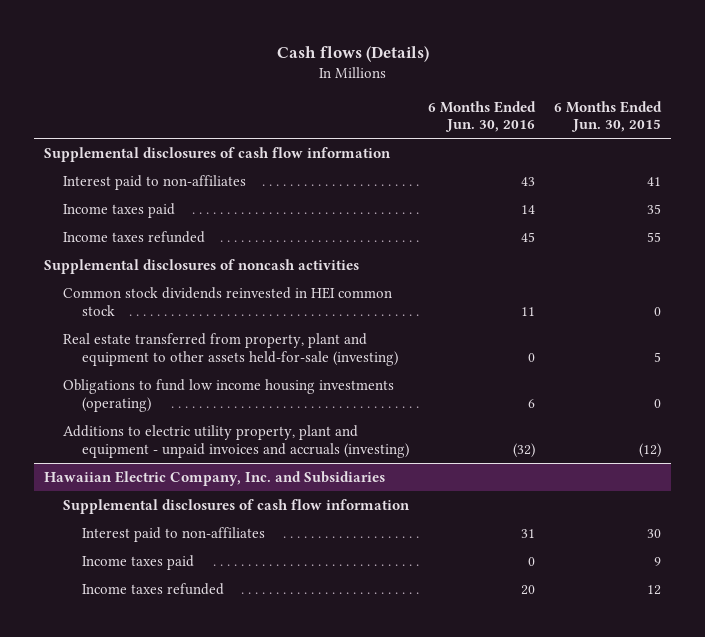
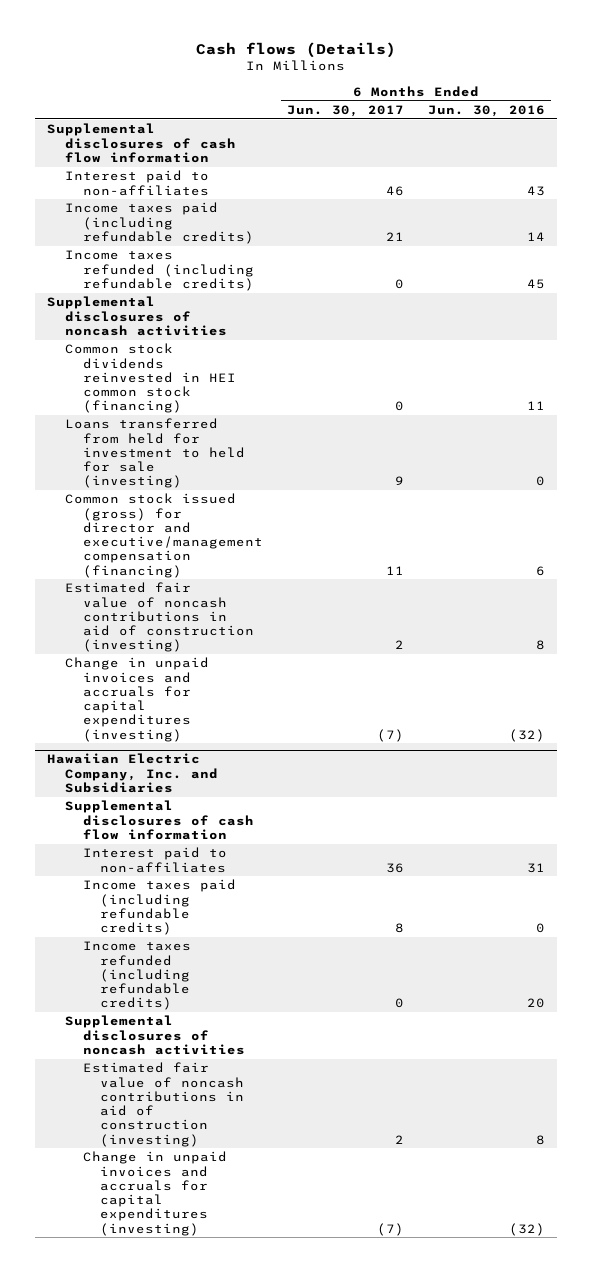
[554,100,663,133] 6 Months Ended Jun. 30, 2015 -> none
none -> [286,105,404,118] Jun. 30, 2017
[63,202,176,218] Income taxes paid -> [64,202,254,244] Income taxes paid (including refundable credits)
[63,230,206,243] Income taxes refunded -> [64,250,254,291] Income taxes refunded (including refundable credits)
[63,332,399,366] Real estate transferred from property, plant and equipment to other assets held-for-sale (investing) -> none
[63,378,395,412] Obligations to fund low income housing investments (operating) -> none
[63,286,393,316] Common stock dividends reinvested in HEI common stock -> [64,343,236,414] Common stock dividends reinvested in HEI common stock (financing)
none -> [64,418,245,489] Loans transferred from held for investment to held for sale (investing)
none -> [64,493,263,578] Common stock issued (gross) for director and executive/management compensation (financing)
none -> [64,582,254,653] Estimated fair value of noncash contributions in aid of construction (investing)
[63,424,410,458] Additions to electric utility property, plant and equipment - unpaid invoices and accruals (investing) -> [64,657,209,742] Change in unpaid invoices and accruals for capital expenditures (investing)
[82,554,195,570] Income taxes paid -> [82,879,236,936] Income taxes paid (including refundable credits)
[82,582,225,595] Income taxes refunded -> [82,941,191,1011] Income taxes refunded (including refundable credits)
none -> [64,1015,245,1055] Supplemental disclosures of noncash activities
none -> [82,1062,245,1147] Estimated fair value of noncash contributions in aid of construction (investing)
none -> [82,1151,227,1236] Change in unpaid invoices and accruals for capital expenditures (investing)

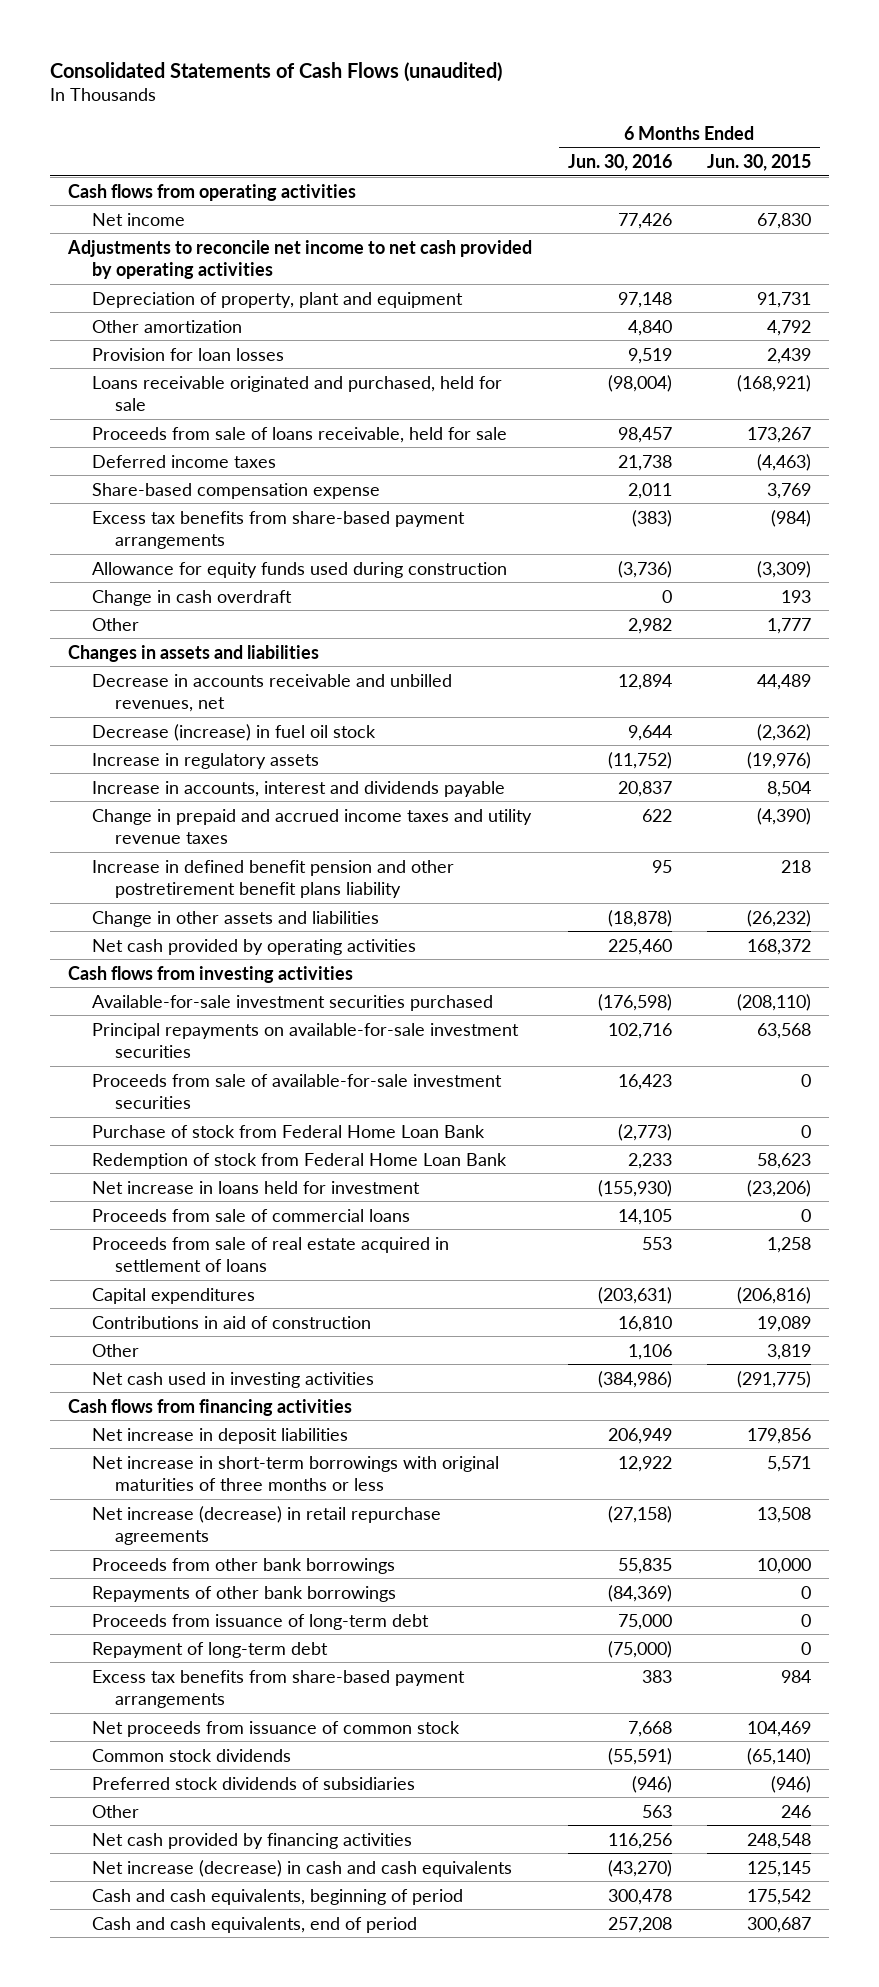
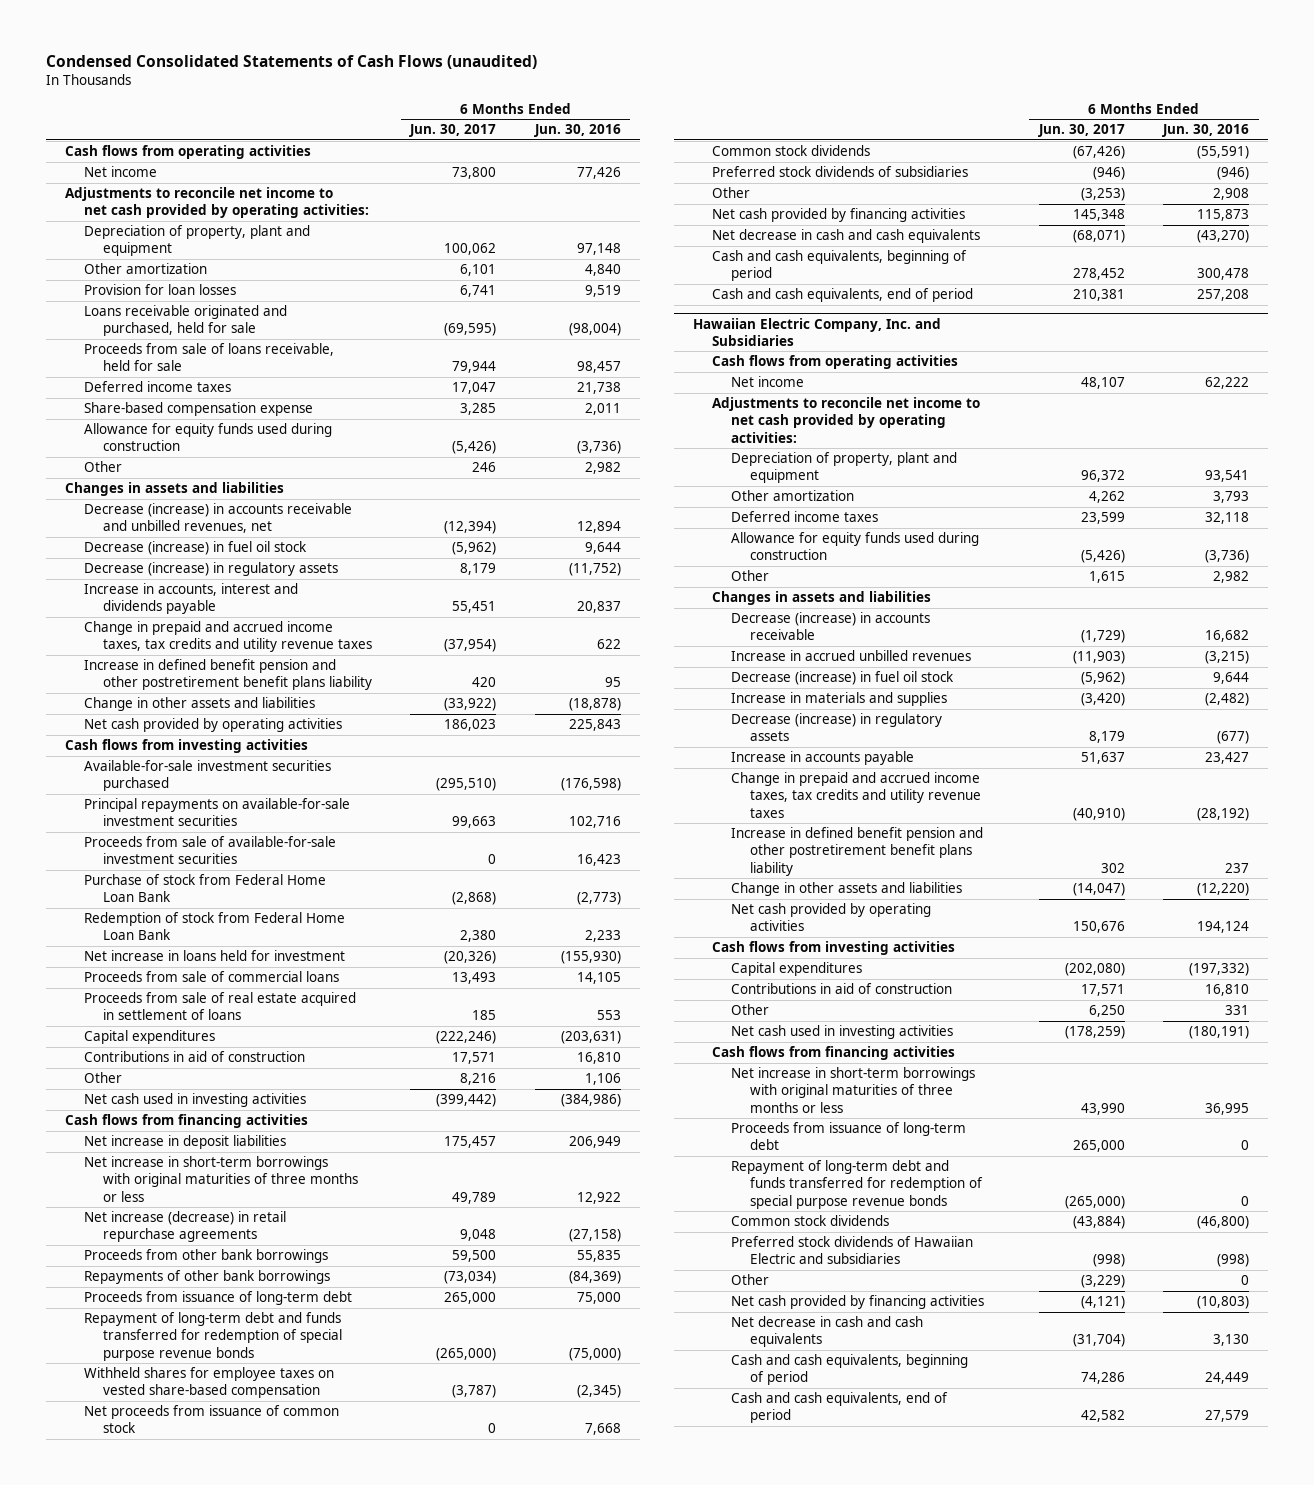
[50,61,503,82] Consolidated Statements of Cash Flows (unaudited) -> [45,54,537,69] Condensed Consolidated Statements of Cash Flows (unaudited)
[707,154,812,172] Jun. 30, 2015 -> none
none -> [409,124,497,138] Jun. 30, 2017
[67,239,533,280] Adjustments to reconcile net income to net cash provided by operating activities -> [64,187,369,219] Adjustments to reconcile net income to net cash provided by operating activities:
[91,510,465,550] Excess tax benefits from share-based payment arrangements -> none
[91,589,292,606] Change in cash overdraft -> none
[91,673,452,713] Decrease in accounts receivable and unbilled revenues, net -> [83,503,352,534] Decrease (increase) in accounts receivable and unbilled revenues, net
[91,752,319,769] Increase in regulatory assets -> [83,562,338,577] Decrease (increase) in regulatory assets
[91,808,532,845] Change in prepaid and accrued income taxes and utility revenue taxes -> [83,621,372,653] Change in prepaid and accrued income taxes, tax credits and utility revenue taxes
[607,938,672,955] 225,460 -> [568,719,621,732] 225,843
[91,1669,465,1709] Excess tax benefits from share-based payment arrangements -> none
[91,1641,328,1658] Repayment of long-term debt -> [83,1312,342,1361] Repayment of long-term debt and funds transferred for redemption of special purpose revenue bonds
none -> [83,1367,334,1399] Withheld shares for employee taxes on vested share-based compensation
[641,1804,672,1818] 563 -> [1213,188,1250,201] 2,908
[607,1832,672,1849] 116,256 -> [1197,209,1250,222] 115,873
[91,1859,512,1877] Net increase (decrease) in cash and cash equivalents -> [712,229,981,244] Net decrease in cash and cash equivalents
none -> [693,317,942,347] Hawaiian Electric Company, Inc. and Subsidiaries
none -> [712,355,959,370] Cash flows from operating activities
none -> [731,376,805,388] Net income
none -> [712,397,981,443] Adjustments to reconcile net income to net cash provided by operating activities:
none -> [731,452,958,484] Depreciation of property, plant and equipment
none -> [731,490,855,502] Other amortization
none -> [731,511,879,523] Deferred income taxes
none -> [731,532,980,561] Allowance for equity funds used during construction
none -> [731,570,770,582] Other
none -> [712,591,932,606] Changes in assets and liabilities
none -> [731,612,931,641] Decrease (increase) in accounts receivable
none -> [731,650,972,662] Increase in accrued unbilled revenues
none -> [731,671,955,686] Decrease (increase) in fuel oil stock
none -> [731,692,948,707] Increase in materials and supplies
none -> [731,713,943,742] Decrease (increase) in regulatory assets
none -> [731,751,915,766] Increase in accounts payable
none -> [731,772,982,818] Change in prepaid and accrued income taxes, tax credits and utility revenue taxes
none -> [731,827,984,876] Increase in defined benefit pension and other postretirement benefit plans liability
none -> [731,882,963,897] Change in other assets and liabilities
none -> [731,903,932,932] Net cash provided by operating activities
none -> [712,941,956,956] Cash flows from investing activities
none -> [731,962,863,977] Capital expenditures
none -> [731,983,953,995] Contributions in aid of construction
none -> [731,1004,770,1016] Other
none -> [731,1025,954,1040] Net cash used in investing activities
none -> [712,1046,956,1061] Cash flows from financing activities
none -> [731,1067,976,1113] Net increase in short-term borrowings with original maturities of three months or less
none -> [731,1122,967,1151] Proceeds from issuance of long-term debt
none -> [731,1160,984,1209] Repayment of long-term debt and funds transferred for redemption of special purpose revenue bonds
none -> [731,1215,890,1227] Common stock dividends
none -> [731,1236,974,1265] Preferred stock dividends of Hawaiian Electric and subsidiaries
none -> [731,1274,770,1286] Other
none -> [731,1295,985,1310] Net cash provided by financing activities
none -> [731,1316,924,1348] Net decrease in cash and cash equivalents
none -> [731,1354,969,1386] Cash and cash equivalents, beginning of period
none -> [731,1392,949,1424] Cash and cash equivalents, end of period

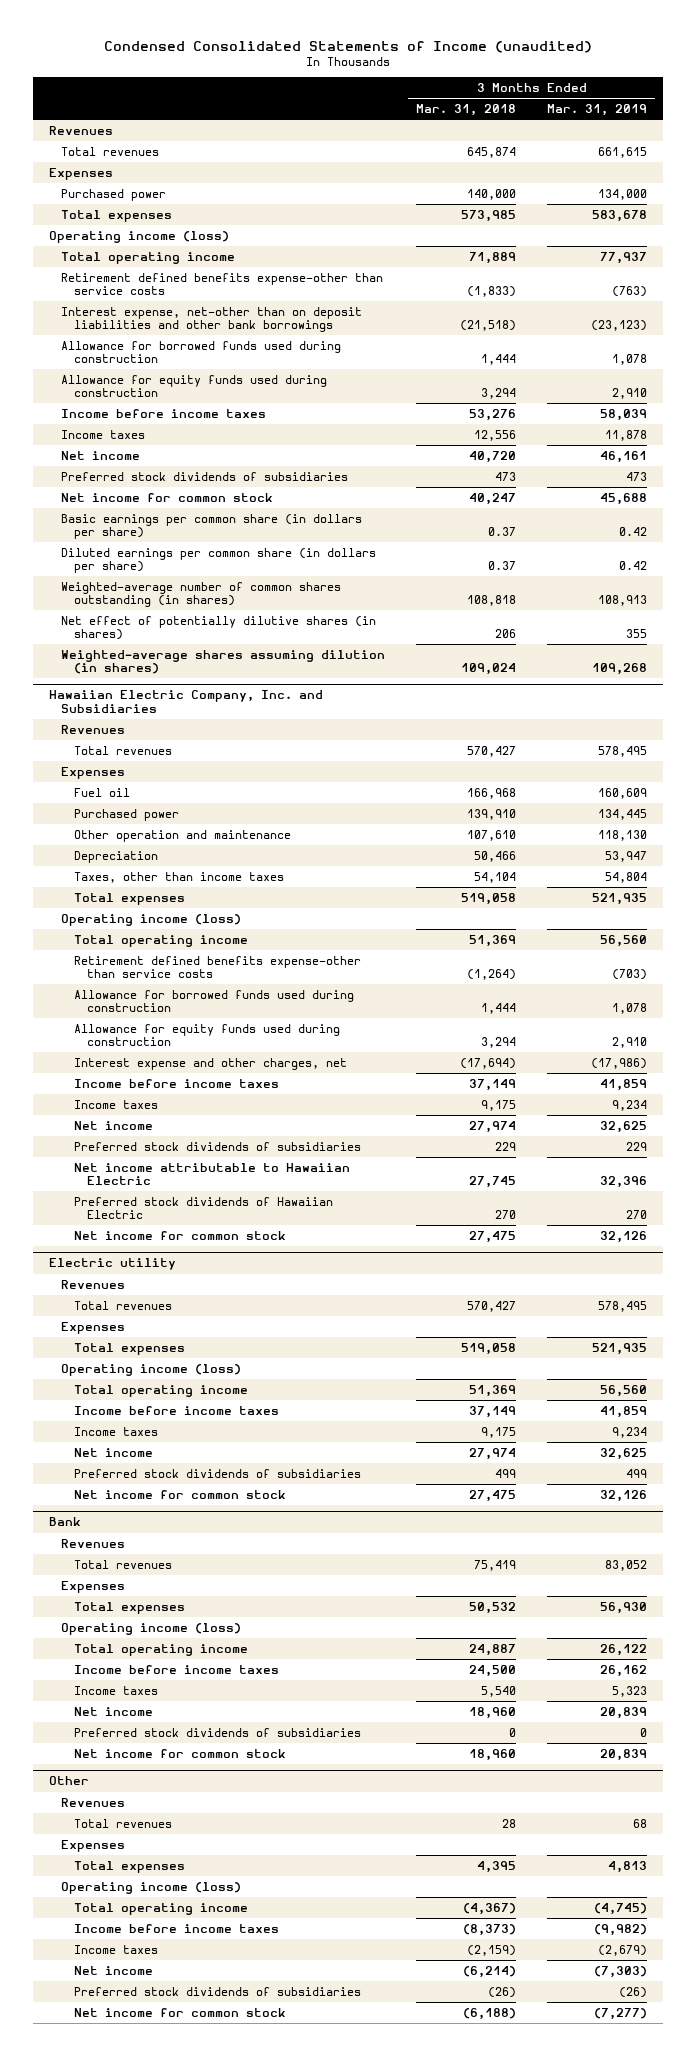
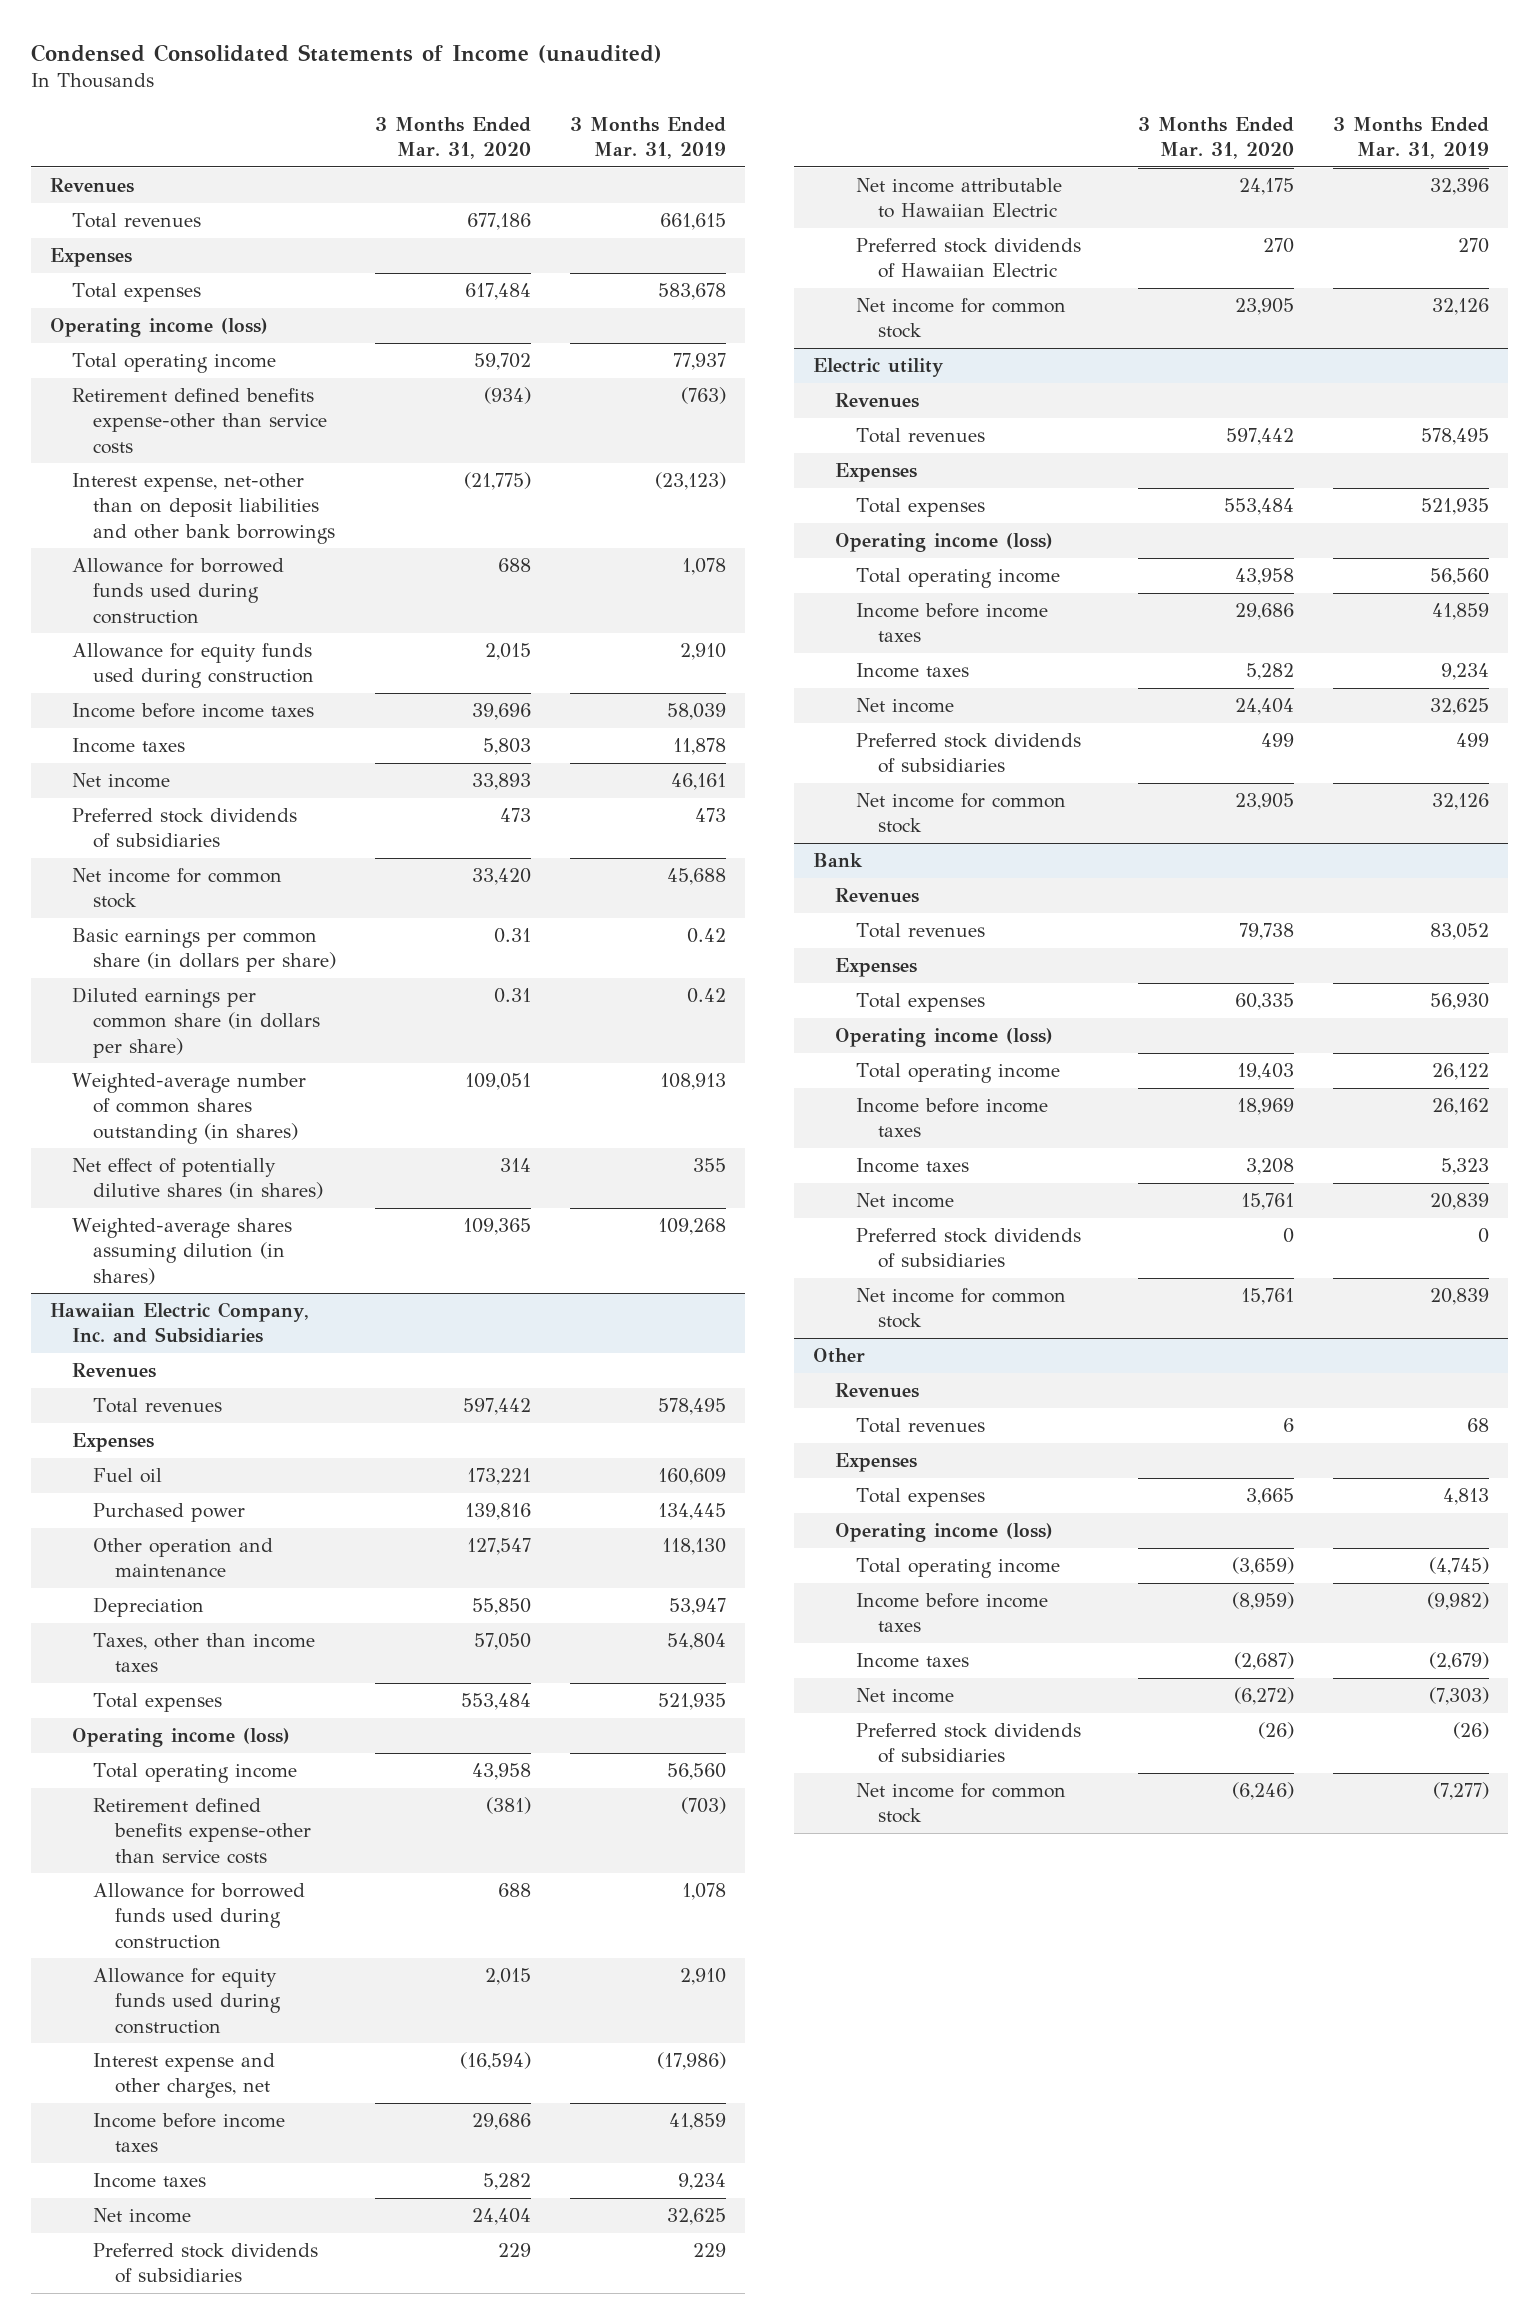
[416,103,517,116] Mar. 31, 2018 -> none
none -> [375,116,532,160] 3 Months Ended Mar. 31, 2020
[61,188,167,201] Purchased power -> none

